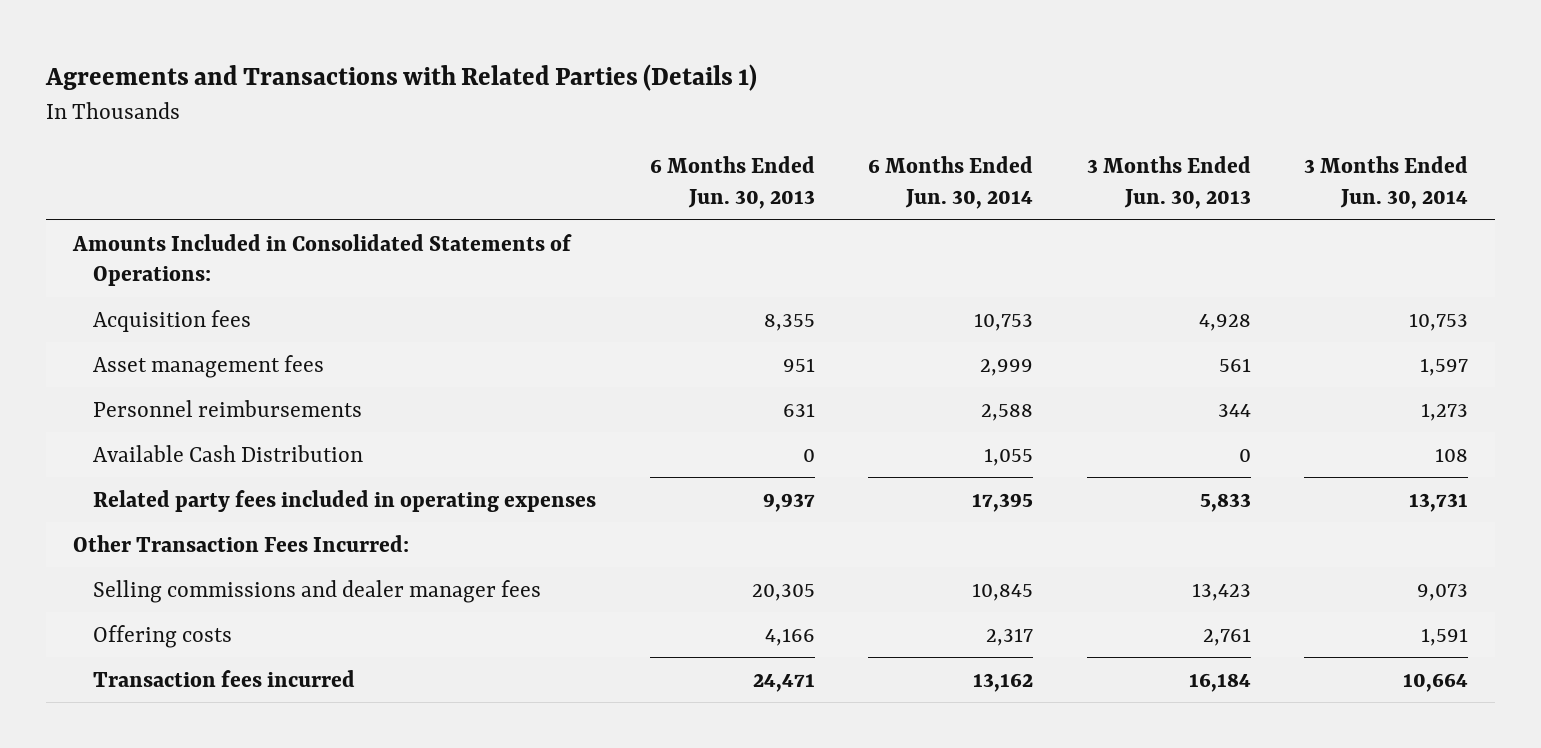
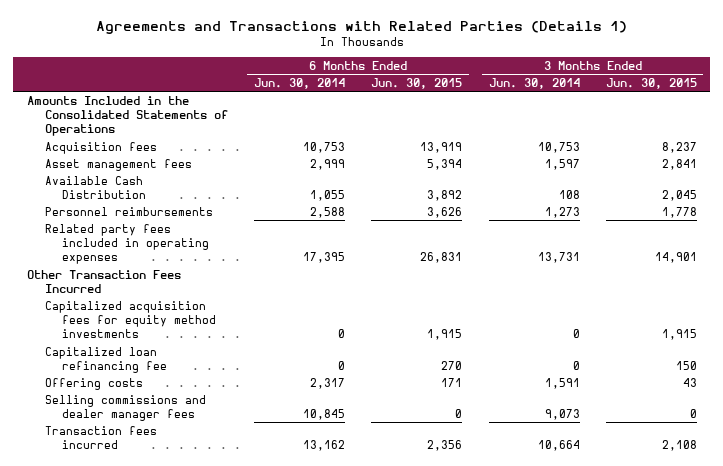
[649,156,815,210] 6 Months Ended Jun. 30, 2013 -> none
[1086,156,1251,210] 3 Months Ended Jun. 30, 2013 -> none
none -> [371,78,463,90] Jun. 30, 2015
none -> [605,78,697,90] Jun. 30, 2015
[71,233,572,287] Amounts Included in Consolidated Statements of Operations: -> [26,95,228,137] Amounts Included in the Consolidated Statements of Operations
[93,399,363,417] Personnel reimbursements -> [44,206,213,216] Personnel reimbursements
[72,534,409,552] Other Transaction Fees Incurred: -> [26,269,181,294] Other Transaction Fees Incurred
none -> [44,300,217,339] Capitalized acquisition fees for equity method investments
none -> [44,346,168,374] Capitalized loan refinancing fee
[93,579,542,603] Selling commissions and dealer manager fees -> [44,394,206,422] Selling commissions and dealer manager fees

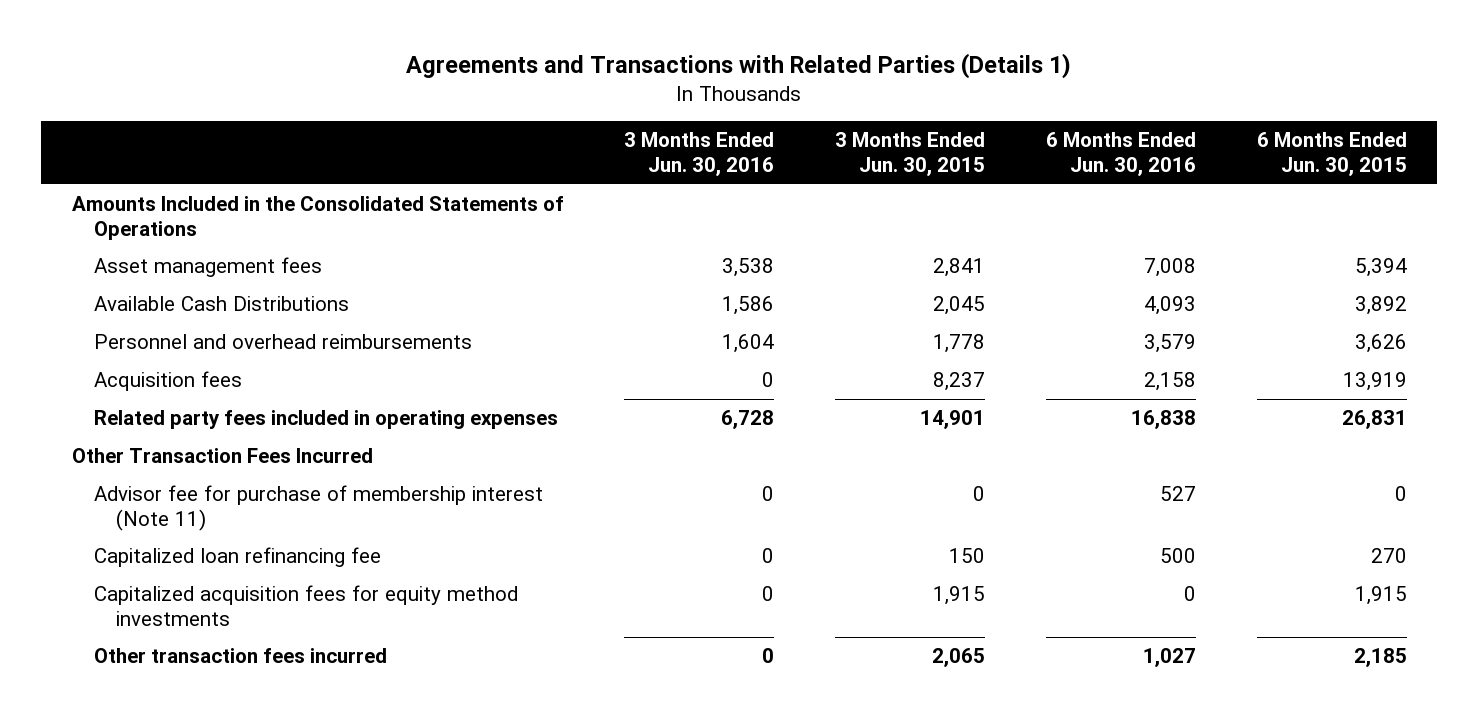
[253,78,345,90] Jun. 30, 2014 -> none
[488,78,580,90] Jun. 30, 2014 -> none
none -> [624,132,775,177] 3 Months Ended Jun. 30, 2016
none -> [1046,132,1197,177] 6 Months Ended Jun. 30, 2016
[44,175,147,200] Available Cash Distribution -> [94,296,350,312] Available Cash Distributions
[44,206,213,216] Personnel reimbursements -> [94,334,473,350] Personnel and overhead reimbursements
[44,141,157,154] Acquisition fees -> [94,371,243,392] Acquisition fees
none -> [94,485,544,531] Advisor fee for purchase of membership interest (Note 11)
[44,377,143,390] Offering costs -> none
[44,394,206,422] Selling commissions and dealer manager fees -> none
[44,300,217,339] Capitalized acquisition fees for equity method investments -> [94,585,519,626] Capitalized acquisition fees for equity method investments
[44,425,157,450] Transaction fees incurred -> [94,648,388,664] Other transaction fees incurred
[427,440,463,452] 2,356 -> [1353,648,1407,668] 2,185
[661,440,697,452] 2,108 -> [932,648,986,668] 2,065

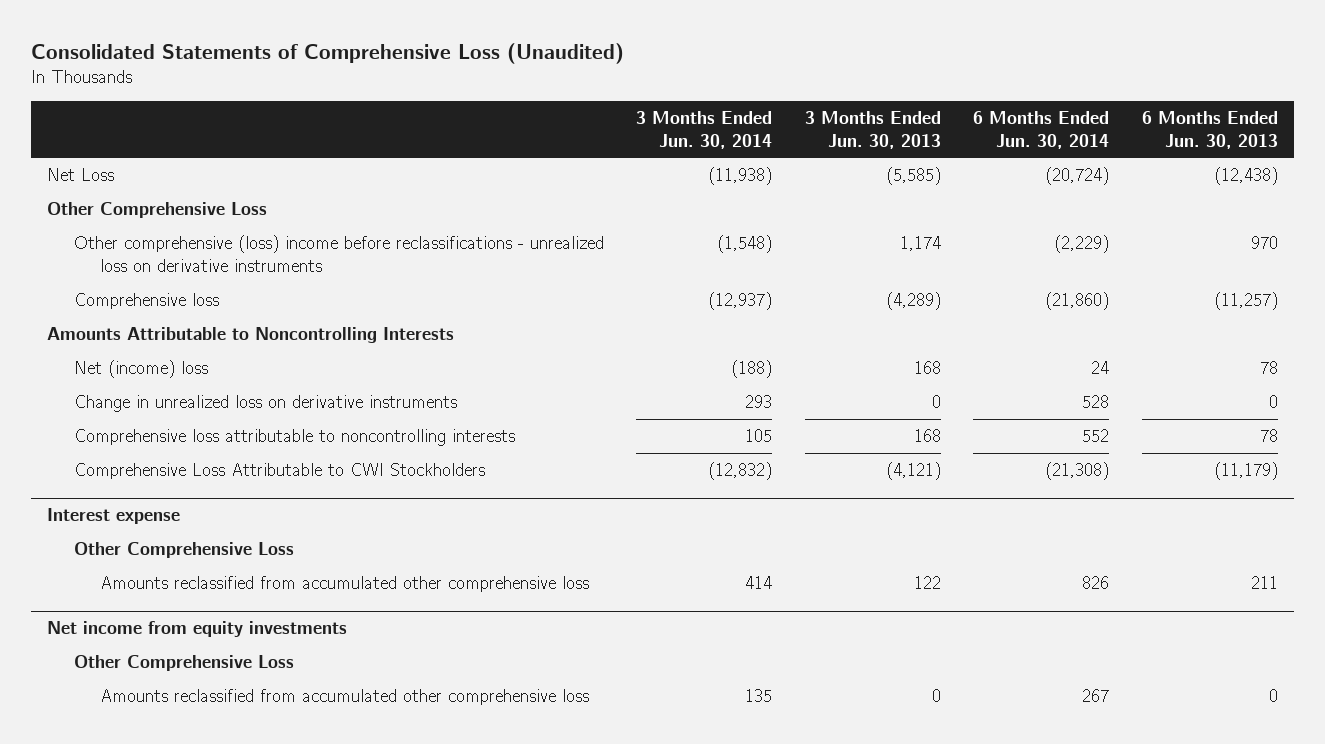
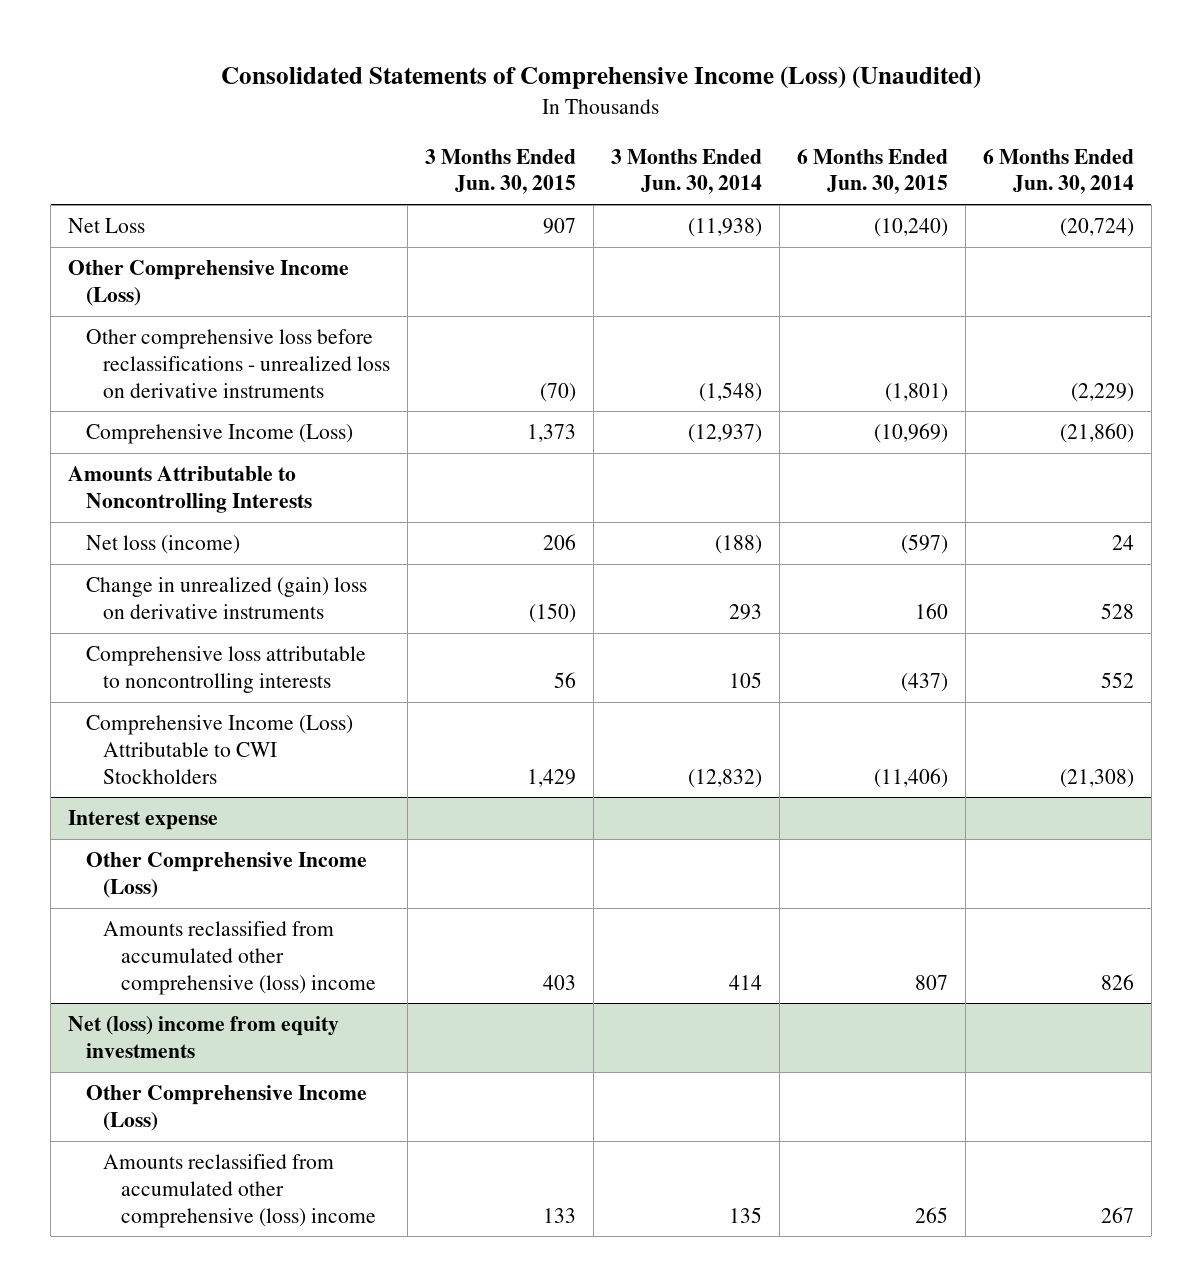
[30,42,624,64] Consolidated Statements of Comprehensive Loss (Unaudited) -> [221,66,982,90] Consolidated Statements of Comprehensive Income (Loss) (Unaudited)
[804,110,941,149] 3 Months Ended Jun. 30, 2013 -> none
[1141,110,1278,149] 6 Months Ended Jun. 30, 2013 -> none
none -> [425,148,577,195] 3 Months Ended Jun. 30, 2015
none -> [797,148,949,195] 6 Months Ended Jun. 30, 2015
[47,201,268,218] Other Comprehensive Loss -> [68,260,350,306] Other Comprehensive Income (Loss)
[73,234,604,272] Other comprehensive (loss) income before reclassifications - unrealized loss on derivative instruments -> [85,329,391,398] Other comprehensive loss before reclassifications - unrealized loss on derivative instruments
[73,292,219,309] Comprehensive loss -> [85,424,353,445] Comprehensive Income (Loss)
[73,359,208,378] Net (income) loss -> [85,535,240,555] Net loss (income)
[73,394,457,412] Change in unrealized loss on derivative instruments -> [85,577,367,619] Change in unrealized (gain) loss on derivative instruments
[73,462,485,479] Comprehensive Loss Attributable to CWI Stockholders -> [85,715,353,784] Comprehensive Income (Loss) Attributable to CWI Stockholders
[73,541,294,558] Other Comprehensive Loss -> [85,852,367,898] Other Comprehensive Income (Loss)
[100,575,590,592] Amounts reclassified from accumulated other comprehensive loss -> [103,921,377,995] Amounts reclassified from accumulated other comprehensive (loss) income
[47,621,348,638] Net income from equity investments -> [68,1016,340,1058] Net (loss) income from equity investments
[73,654,294,671] Other Comprehensive Loss -> [85,1085,367,1131] Other Comprehensive Income (Loss)
[100,688,590,705] Amounts reclassified from accumulated other comprehensive loss -> [103,1154,377,1228] Amounts reclassified from accumulated other comprehensive (loss) income

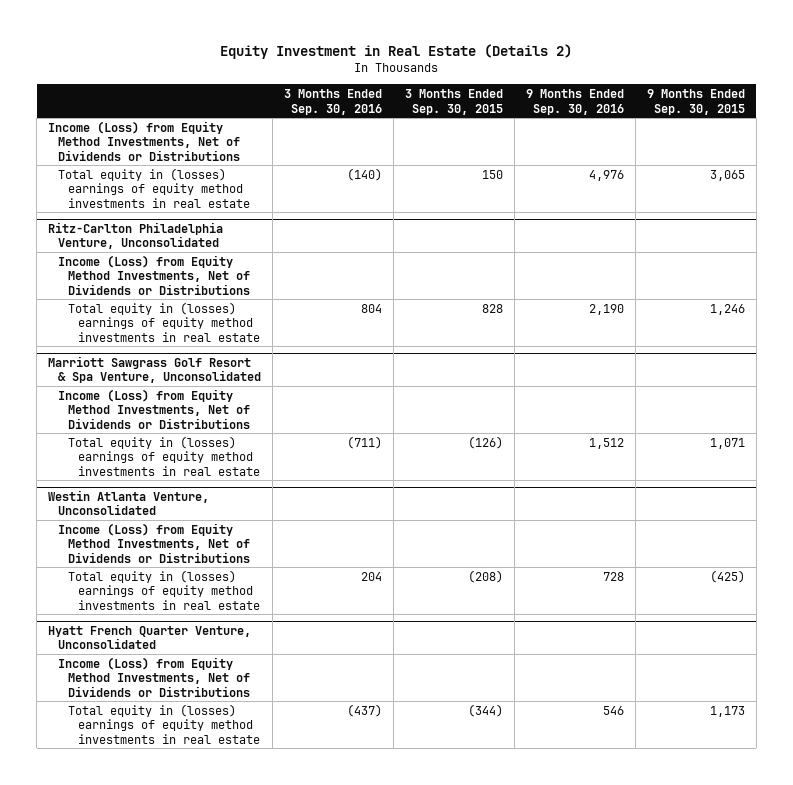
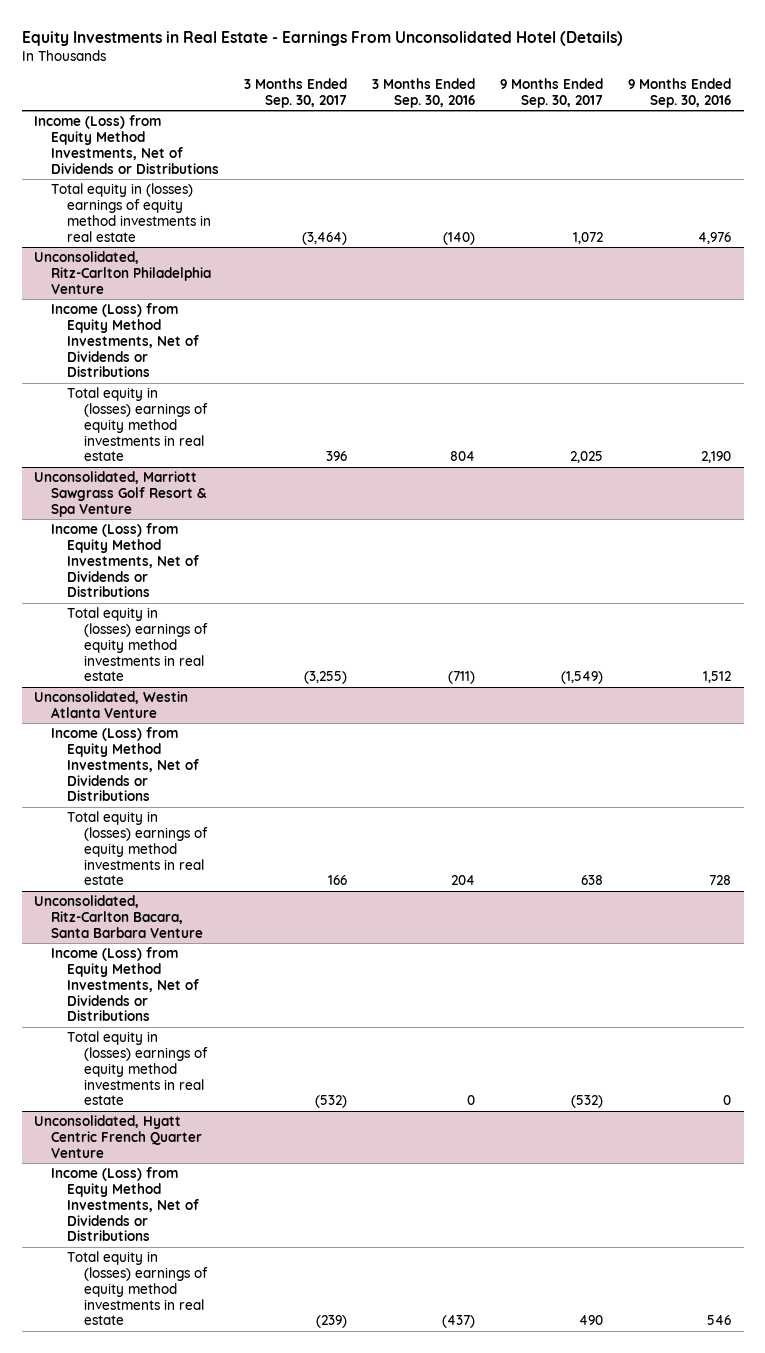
[220,43,573,59] Equity Investment in Real Estate (Details 2) -> [21,30,623,46] Equity Investments in Real Estate - Earnings From Unconsolidated Hotel (Details)
[404,89,503,115] 3 Months Ended Sep. 30, 2015 -> none
[646,89,745,115] 9 Months Ended Sep. 30, 2015 -> none
none -> [243,78,347,109] 3 Months Ended Sep. 30, 2017
none -> [499,78,603,109] 9 Months Ended Sep. 30, 2017
[48,221,224,250] Ritz-Carlton Philadelphia Venture, Unconsolidated -> [34,250,211,294] Unconsolidated, Ritz-Carlton Philadelphia Venture
[48,355,262,384] Marriott Sawgrass Golf Resort & Spa Venture, Unconsolidated -> [34,470,207,517] Unconsolidated, Marriott Sawgrass Golf Resort & Spa Venture
[48,489,210,516] Westin Atlanta Venture, Unconsolidated -> [34,690,189,718] Unconsolidated, Westin Atlanta Venture
[48,625,252,650] Hyatt French Quarter Venture, Unconsolidated -> none
none -> [34,894,203,938] Unconsolidated, Ritz-Carlton Bacara, Santa Barbara Venture
none -> [67,1030,208,1106] Total equity in (losses) earnings of equity method investments in real estate
none -> [34,1114,202,1158] Unconsolidated, Hyatt Centric French Quarter Venture
none -> [50,1166,200,1242] Income (Loss) from Equity Method Investments, Net of Dividends or Distributions

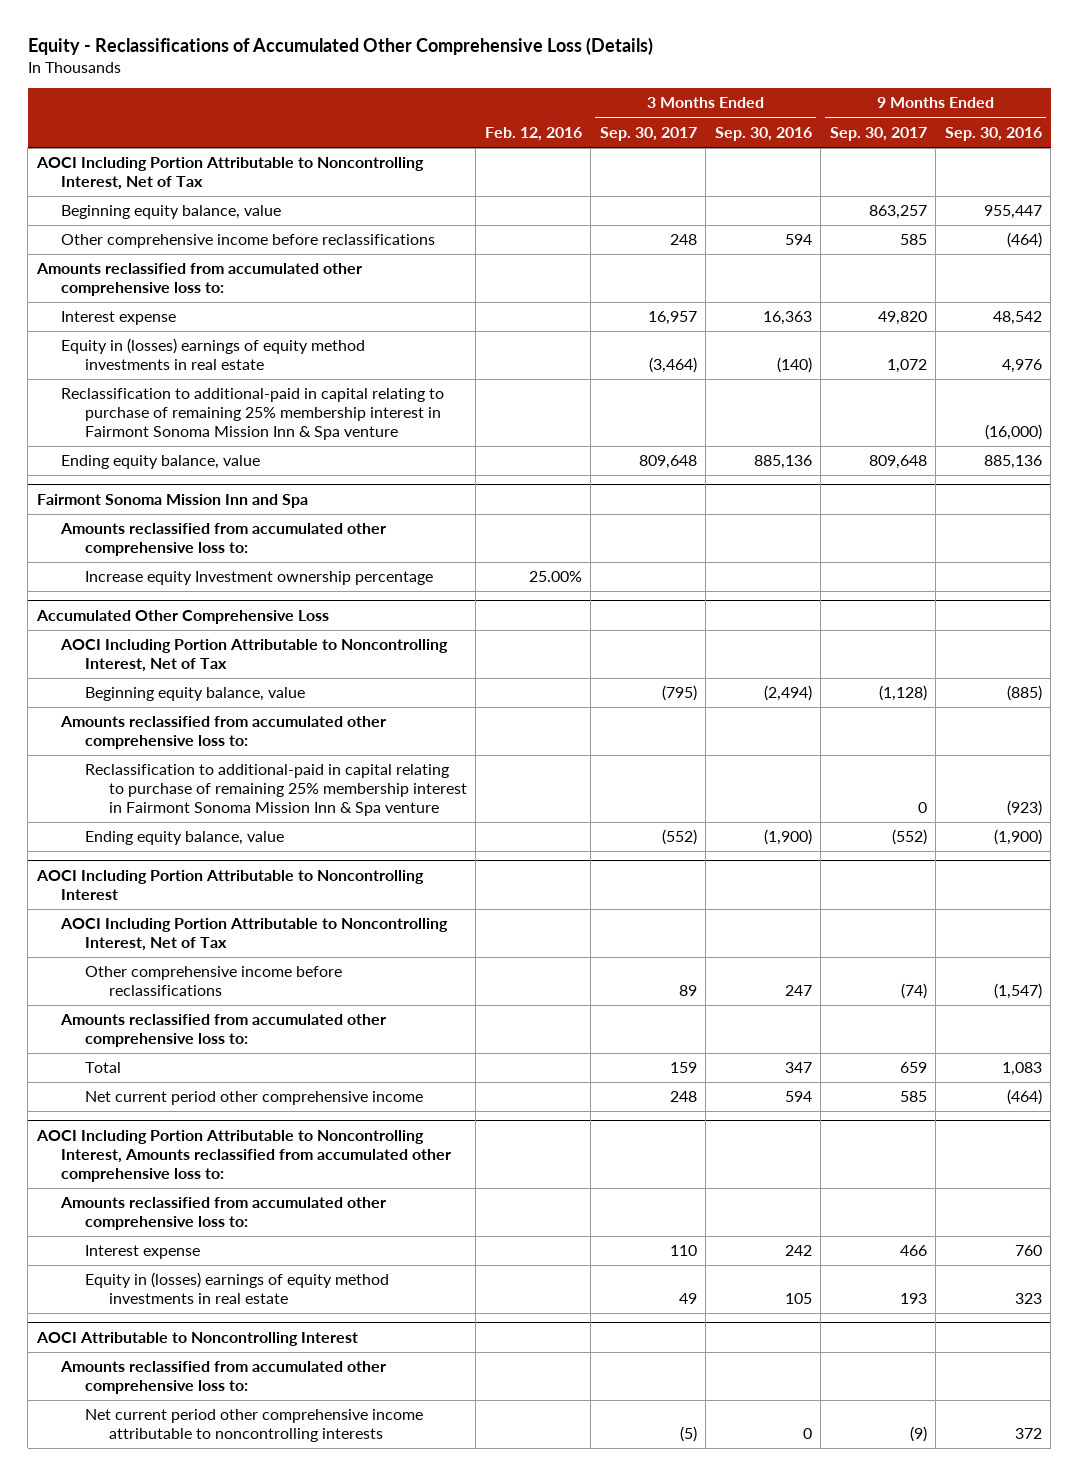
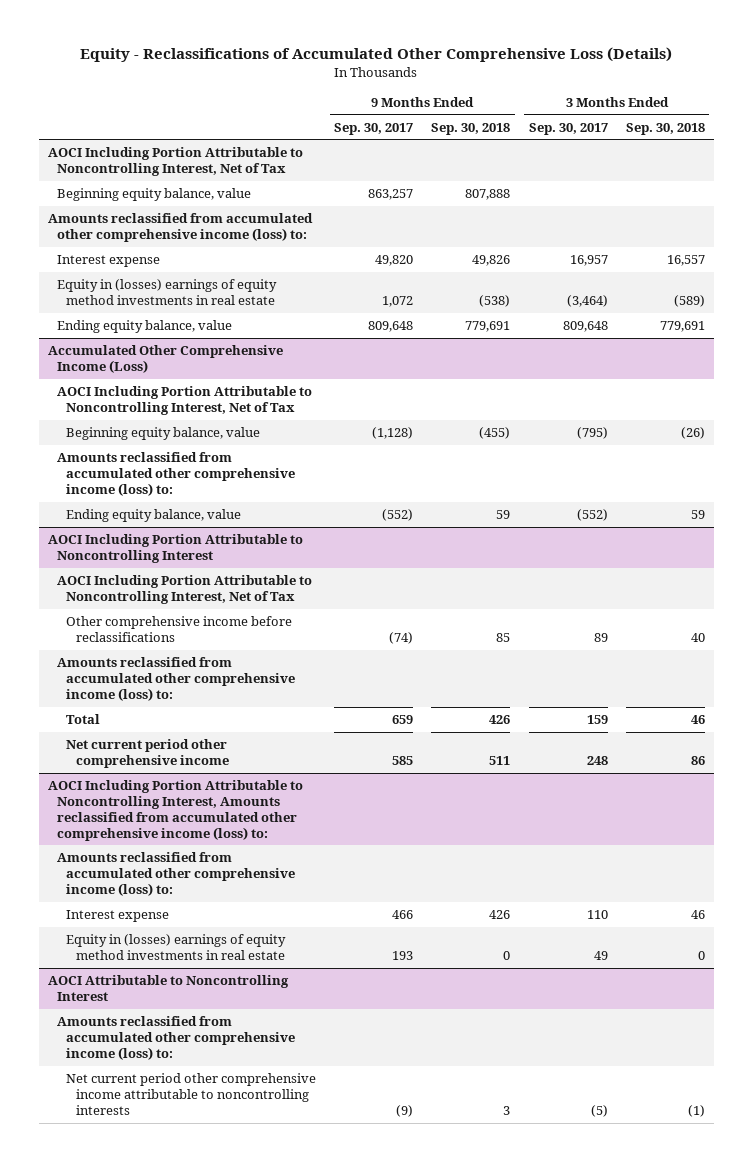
[484,126,582,141] Feb. 12, 2016 -> none
[714,126,812,141] Sep. 30, 2016 -> none
[944,126,1042,141] Sep. 30, 2016 -> none
none -> [431,122,511,135] Sep. 30, 2018
none -> [625,122,705,135] Sep. 30, 2018
[60,234,435,249] Other comprehensive income before reclassifications -> none
[35,263,362,297] Amounts reclassified from accumulated other comprehensive loss to: -> [47,213,313,243] Amounts reclassified from accumulated other comprehensive income (loss) to:
[60,388,444,441] Reclassification to additional-paid in capital relating to purchase of remaining 25% membership interest in Fairmont Sonoma Mission Inn & Spa venture -> none
[36,493,308,508] Fairmont Sonoma Mission Inn and Spa -> none
[59,523,386,557] Amounts reclassified from accumulated other comprehensive loss to: -> none
[84,571,433,586] Increase equity Investment ownership percentage -> none
[35,609,329,624] Accumulated Other Comprehensive Loss -> [47,345,283,374] Accumulated Other Comprehensive Income (Loss)
[84,764,467,817] Reclassification to additional-paid in capital relating to purchase of remaining 25% membership interest in Fairmont Sonoma Mission Inn & Spa venture -> none
[59,716,386,750] Amounts reclassified from accumulated other comprehensive loss to: -> [56,452,296,496] Amounts reclassified from accumulated other comprehensive income (loss) to:
[59,1014,386,1048] Amounts reclassified from accumulated other comprehensive loss to: -> [56,657,296,701] Amounts reclassified from accumulated other comprehensive income (loss) to:
[35,1129,451,1182] AOCI Including Portion Attributable to Noncontrolling Interest, Amounts reclassified from accumulated other comprehensive loss to: -> [47,780,303,841] AOCI Including Portion Attributable to Noncontrolling Interest, Amounts reclassified from accumulated other comprehensive income (loss) to:
[59,1197,386,1231] Amounts reclassified from accumulated other comprehensive loss to: -> [56,852,296,896] Amounts reclassified from accumulated other comprehensive income (loss) to:
[59,1361,386,1395] Amounts reclassified from accumulated other comprehensive loss to: -> [56,1016,296,1060] Amounts reclassified from accumulated other comprehensive income (loss) to:

